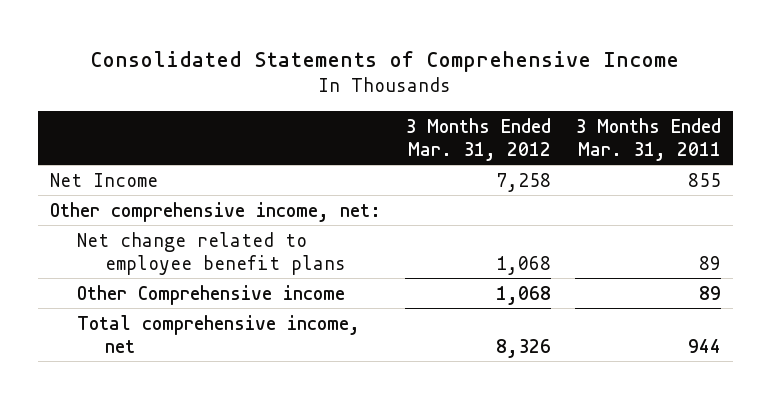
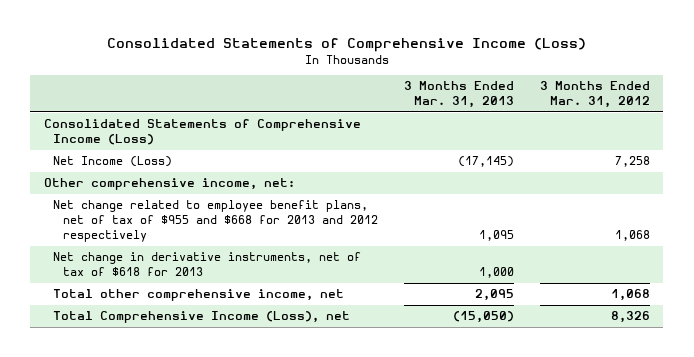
[90,50,680,72] Consolidated Statements of Comprehensive Income -> [106,38,586,53] Consolidated Statements of Comprehensive Income (Loss)
[574,117,721,161] 3 Months Ended Mar. 31, 2011 -> none
none -> [403,81,514,109] 3 Months Ended Mar. 31, 2013
none -> [43,119,361,146] Consolidated Statements of Comprehensive Income (Loss)
[49,172,158,187] Net Income -> [53,156,173,168] Net Income (Loss)
[77,231,347,275] Net change related to employee benefit plans -> [53,200,378,242] Net change related to employee benefit plans, net of tax of $955 and $668 for 2013 and 2012 respectively
none -> [53,252,362,277] Net change in derivative instruments, net of tax of $618 for 2013
[77,284,346,305] Other Comprehensive income -> [53,289,345,302] Total other comprehensive income, net
[77,314,361,353] Total comprehensive income, net -> [53,311,351,324] Total Comprehensive Income (Loss), net

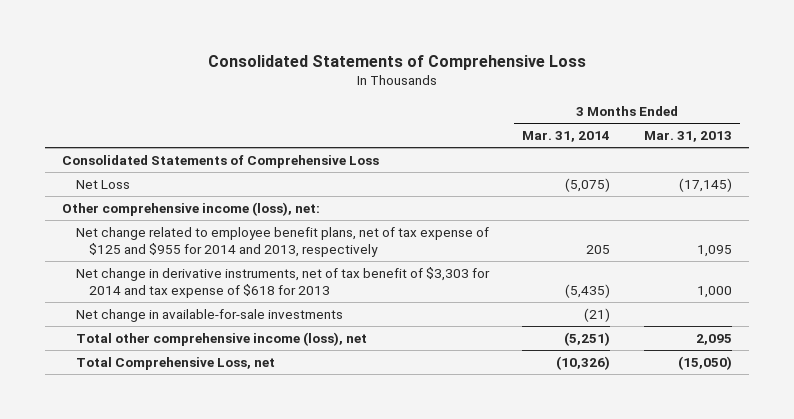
[106,38,586,53] Consolidated Statements of Comprehensive Income (Loss) -> [208,54,587,70] Consolidated Statements of Comprehensive Loss
[540,81,651,109] 3 Months Ended Mar. 31, 2012 -> none
none -> [522,130,611,142] Mar. 31, 2014
[43,119,361,146] Consolidated Statements of Comprehensive Income (Loss) -> [62,154,380,168] Consolidated Statements of Comprehensive Loss
[53,156,173,168] Net Income (Loss) -> [75,179,130,189] Net Loss
[43,178,295,191] Other comprehensive income, net: -> [62,201,321,216] Other comprehensive income (loss), net:
[53,200,378,242] Net change related to employee benefit plans, net of tax of $955 and $668 for 2013 and 2012 respectively -> [75,226,489,257] Net change related to employee benefit plans, net of tax expense of $125 and $955 for 2014 and 2013, respectively
[53,252,362,277] Net change in derivative instruments, net of tax of $618 for 2013 -> [75,266,490,298] Net change in derivative instruments, net of tax benefit of $3,303 for 2014 and tax expense of $618 for 2013
none -> [75,308,343,322] Net change in available-for-sale investments
[53,289,345,302] Total other comprehensive income, net -> [75,331,367,346] Total other comprehensive income (loss), net
[53,311,351,324] Total Comprehensive Income (Loss), net -> [75,356,275,370] Total Comprehensive Loss, net

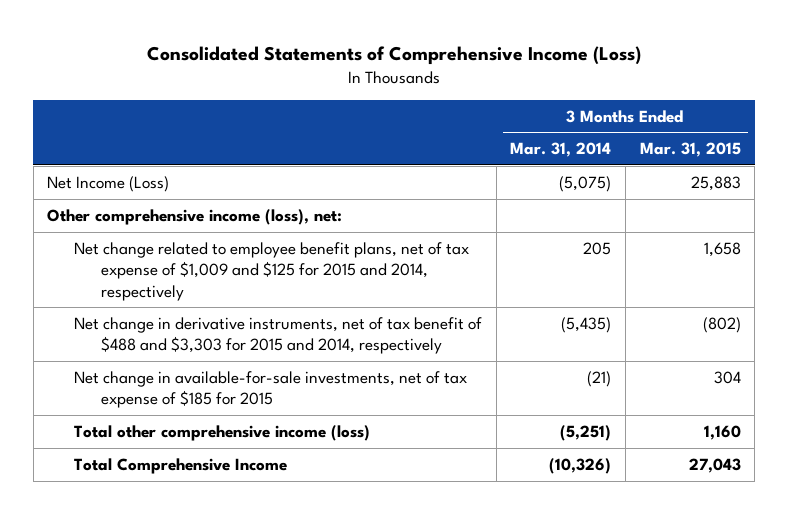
[208,54,587,70] Consolidated Statements of Comprehensive Loss -> [146,45,641,65] Consolidated Statements of Comprehensive Income (Loss)
[643,130,732,142] Mar. 31, 2013 -> none
none -> [639,142,741,158] Mar. 31, 2015
[62,154,380,168] Consolidated Statements of Comprehensive Loss -> none
[75,179,130,189] Net Loss -> [47,175,170,192] Net Income (Loss)
[75,226,489,257] Net change related to employee benefit plans, net of tax expense of $125 and $955 for 2014 and 2013, respectively -> [73,241,469,301] Net change related to employee benefit plans, net of tax expense of $1,009 and $125 for 2015 and 2014, respectively
[75,266,490,298] Net change in derivative instruments, net of tax benefit of $3,303 for 2014 and tax expense of $618 for 2013 -> [73,316,482,355] Net change in derivative instruments, net of tax benefit of $488 and $3,303 for 2015 and 2014, respectively
[75,308,343,322] Net change in available-for-sale investments -> [73,370,467,409] Net change in available-for-sale investments, net of tax expense of $185 for 2015
[75,331,367,346] Total other comprehensive income (loss), net -> [73,424,370,441] Total other comprehensive income (loss)
[75,356,275,370] Total Comprehensive Loss, net -> [73,457,287,474] Total Comprehensive Income

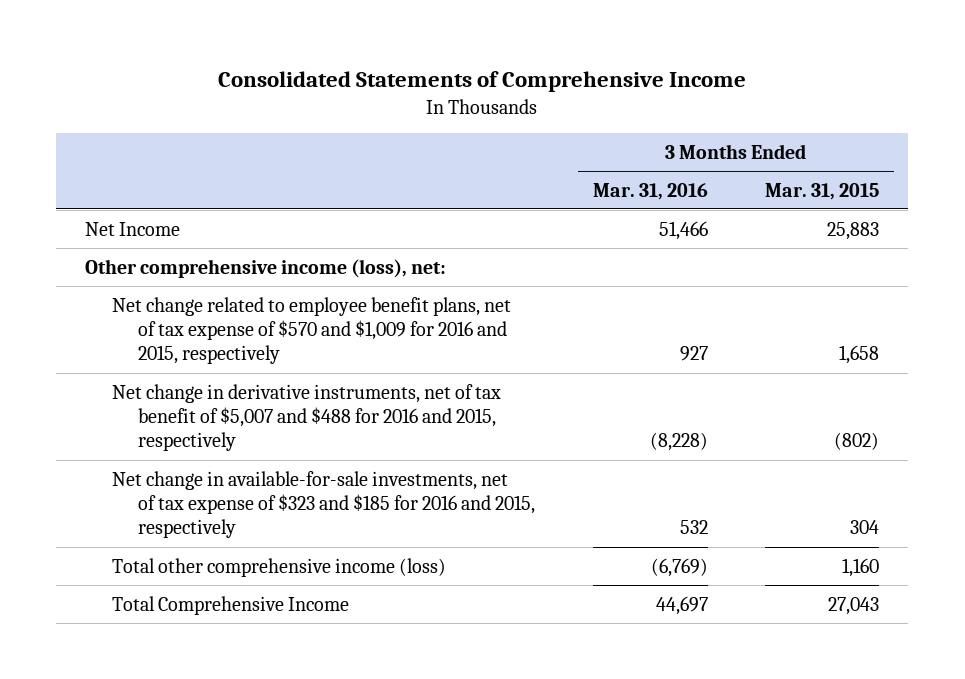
[146,45,641,65] Consolidated Statements of Comprehensive Income (Loss) -> [218,71,747,93] Consolidated Statements of Comprehensive Income
[510,142,612,158] Mar. 31, 2014 -> none
none -> [592,182,708,200] Mar. 31, 2016
[47,175,170,192] Net Income (Loss) -> [85,221,181,236] Net Income
[73,241,469,301] Net change related to employee benefit plans, net of tax expense of $1,009 and $125 for 2015 and 2014, respectively -> [111,296,511,365] Net change related to employee benefit plans, net of tax expense of $570 and $1,009 for 2016 and 2015, respectively
[73,316,482,355] Net change in derivative instruments, net of tax benefit of $488 and $3,303 for 2015 and 2014, respectively -> [111,383,501,452] Net change in derivative instruments, net of tax benefit of $5,007 and $488 for 2016 and 2015, respectively
[73,370,467,409] Net change in available-for-sale investments, net of tax expense of $185 for 2015 -> [111,470,536,539] Net change in available-for-sale investments, net of tax expense of $323 and $185 for 2016 and 2015, respectively

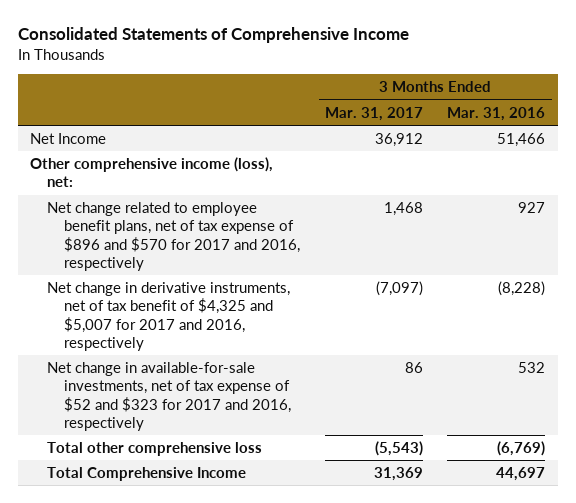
[765,182,880,200] Mar. 31, 2015 -> none
none -> [324,106,423,121] Mar. 31, 2017
[111,296,511,365] Net change related to employee benefit plans, net of tax expense of $570 and $1,009 for 2016 and 2015, respectively -> [47,201,300,271] Net change related to employee benefit plans, net of tax expense of $896 and $570 for 2017 and 2016, respectively
[111,383,501,452] Net change in derivative instruments, net of tax benefit of $5,007 and $488 for 2016 and 2015, respectively -> [47,281,291,351] Net change in derivative instruments, net of tax benefit of $4,325 and $5,007 for 2017 and 2016, respectively
[111,470,536,539] Net change in available-for-sale investments, net of tax expense of $323 and $185 for 2016 and 2015, respectively -> [47,361,291,431] Net change in available-for-sale investments, net of tax expense of $52 and $323 for 2017 and 2016, respectively
[111,557,446,577] Total other comprehensive income (loss) -> [47,441,263,456] Total other comprehensive loss

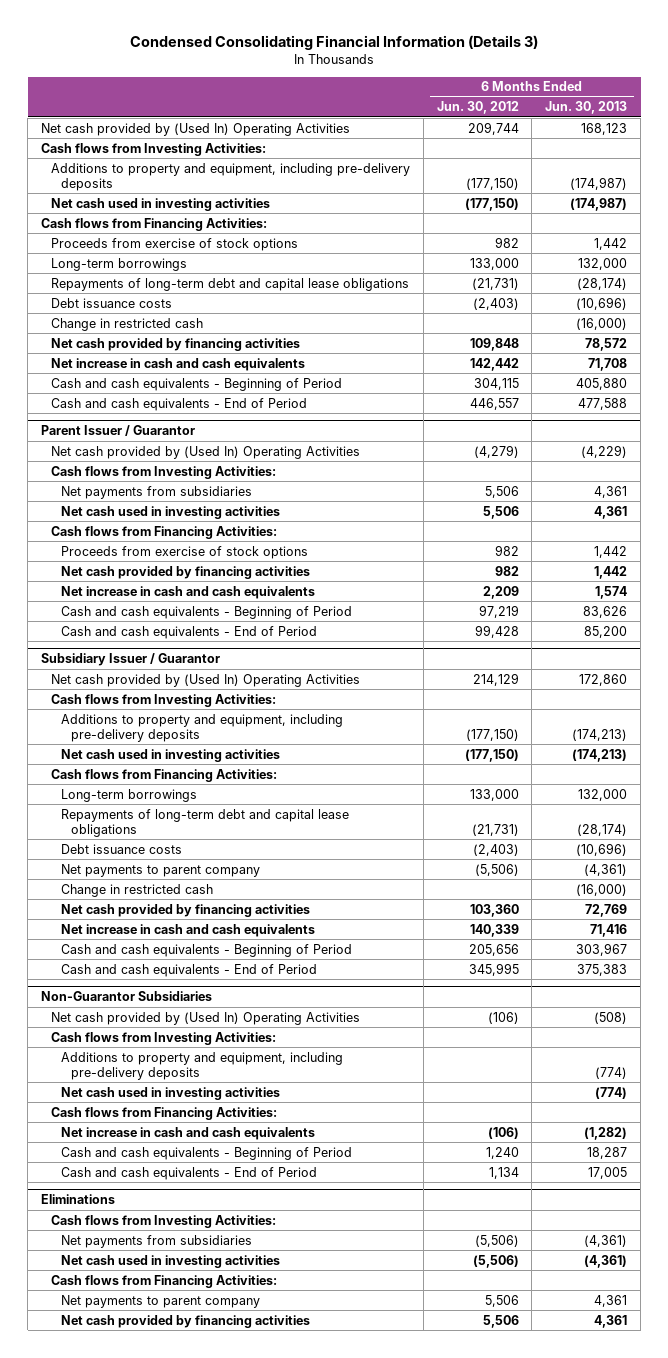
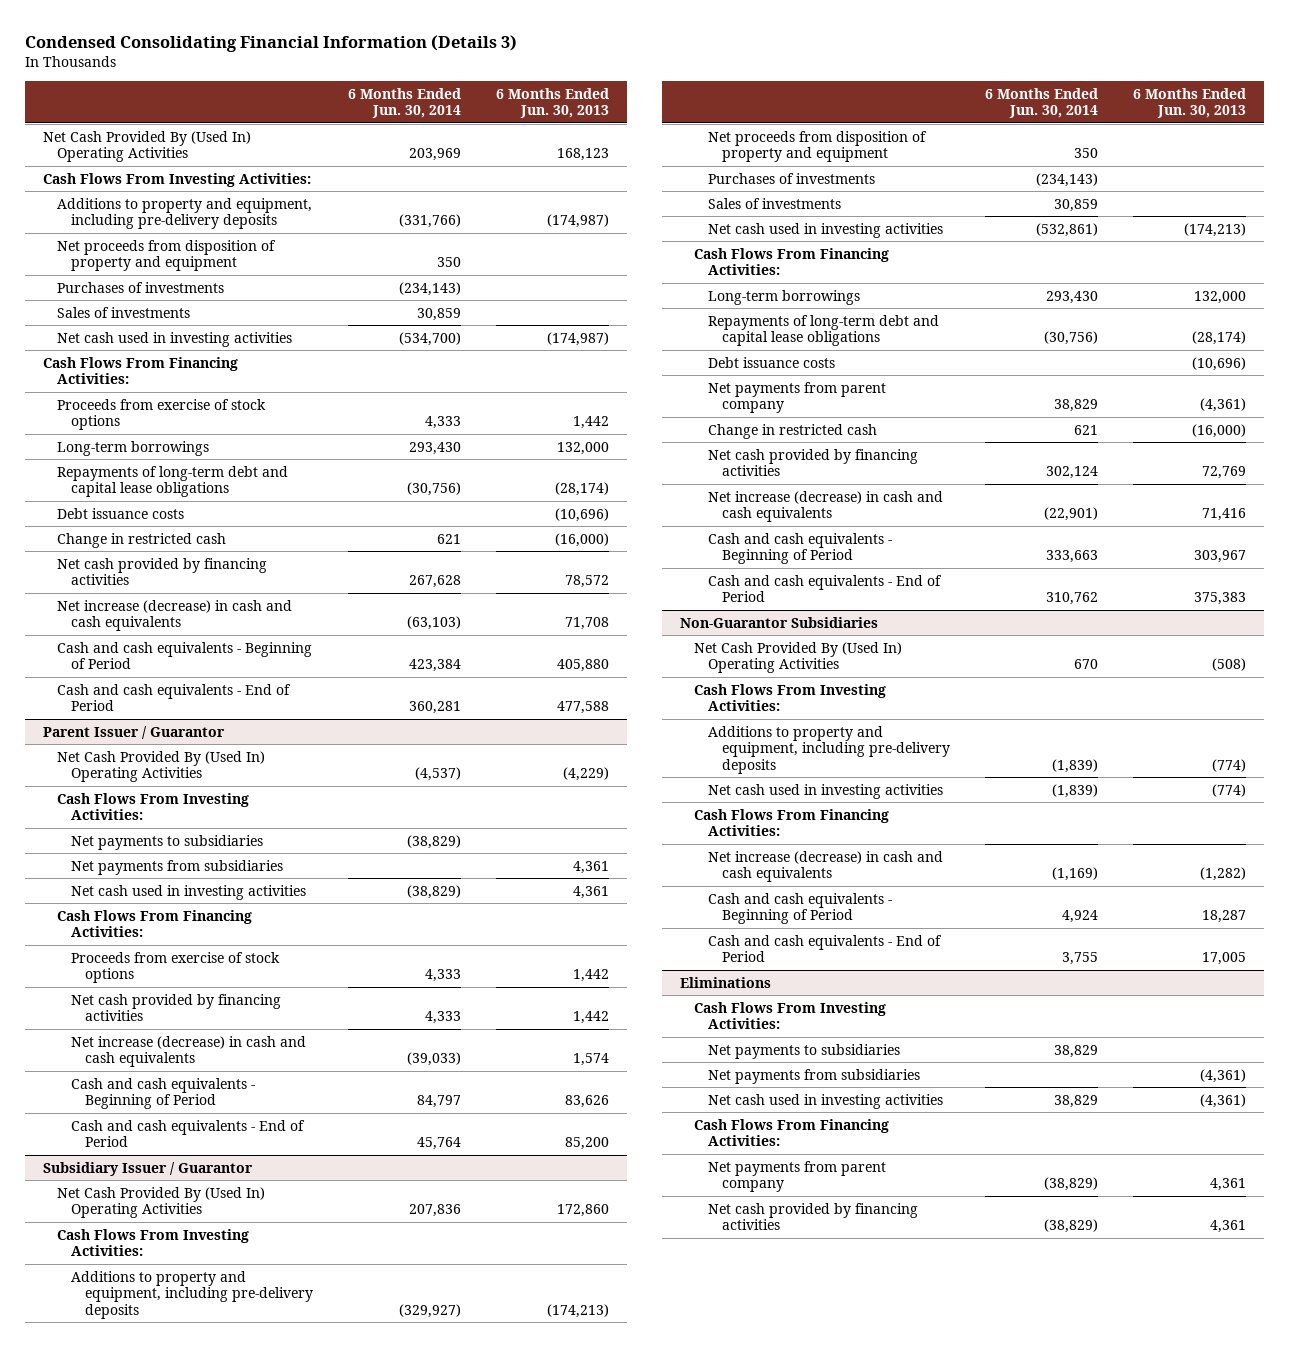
[436,101,519,115] Jun. 30, 2012 -> none
none -> [348,87,462,119] 6 Months Ended Jun. 30, 2014
[40,122,350,136] Net cash provided by (Used In) Operating Activities -> [42,130,251,163] Net Cash Provided By (Used In) Operating Activities
[40,142,266,156] Cash flows from Investing Activities: -> [42,172,311,187] Cash Flows From Investing Activities:
none -> [56,239,276,272] Net proceeds from disposition of property and equipment
none -> [56,281,224,293] Purchases of investments
none -> [56,306,190,318] Sales of investments
[40,217,267,231] Cash flows from Financing Activities: -> [42,356,238,385] Cash Flows From Financing Activities:
[50,357,305,371] Net increase in cash and cash equivalents -> [56,599,292,632] Net increase (decrease) in cash and cash equivalents
[50,445,360,459] Net cash provided by (Used In) Operating Activities -> [56,750,265,783] Net Cash Provided By (Used In) Operating Activities
[50,465,276,479] Cash flows from Investing Activities: -> [56,792,249,821] Cash Flows From Investing Activities:
none -> [71,834,264,850] Net payments to subsidiaries
[50,525,277,539] Cash flows from Financing Activities: -> [56,909,252,938] Cash Flows From Financing Activities:
[60,585,315,599] Net increase in cash and cash equivalents -> [71,1035,307,1068] Net increase (decrease) in cash and cash equivalents
[50,673,360,687] Net cash provided by (Used In) Operating Activities -> [56,1186,265,1219] Net Cash Provided By (Used In) Operating Activities
[50,693,276,707] Cash flows from Investing Activities: -> [56,1228,249,1257] Cash Flows From Investing Activities:
none -> [707,130,927,163] Net proceeds from disposition of property and equipment
none -> [707,172,875,184] Purchases of investments
none -> [707,197,841,209] Sales of investments
[50,768,277,782] Cash flows from Financing Activities: -> [693,247,889,276] Cash Flows From Financing Activities:
[60,863,260,877] Net payments to parent company -> [707,381,886,414] Net payments from parent company
[60,923,315,937] Net increase in cash and cash equivalents -> [707,490,943,523] Net increase (decrease) in cash and cash equivalents
[50,1011,360,1025] Net cash provided by (Used In) Operating Activities -> [693,641,902,674] Net Cash Provided By (Used In) Operating Activities
[50,1031,276,1045] Cash flows from Investing Activities: -> [693,683,886,712] Cash Flows From Investing Activities:
[50,1106,277,1120] Cash flows from Financing Activities: -> [693,808,889,837] Cash Flows From Financing Activities:
[60,1126,315,1140] Net increase in cash and cash equivalents -> [707,850,943,883] Net increase (decrease) in cash and cash equivalents
[50,1214,276,1228] Cash flows from Investing Activities: -> [693,1001,886,1030] Cash Flows From Investing Activities:
none -> [707,1043,900,1059] Net payments to subsidiaries
[50,1274,277,1288] Cash flows from Financing Activities: -> [693,1118,889,1147] Cash Flows From Financing Activities:
[60,1294,260,1308] Net payments to parent company -> [707,1160,886,1193] Net payments from parent company

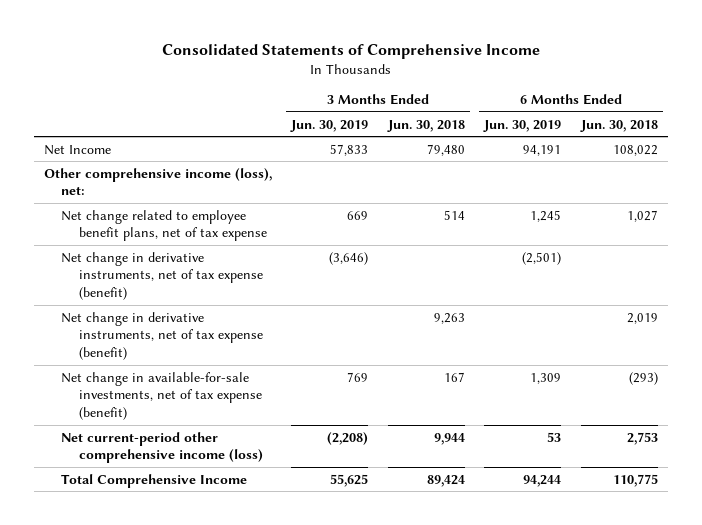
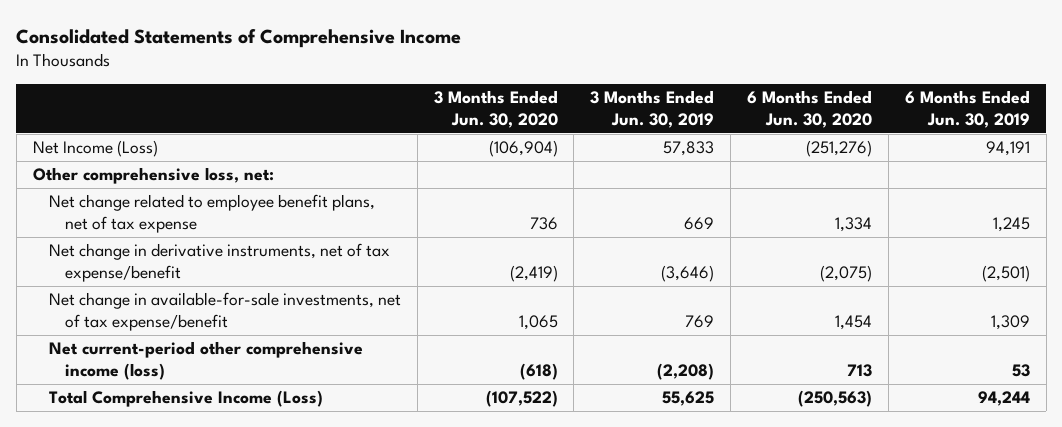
[386,119,465,132] Jun. 30, 2018 -> none
[580,119,659,132] Jun. 30, 2018 -> none
none -> [433,90,558,129] 3 Months Ended Jun. 30, 2020
none -> [747,90,873,129] 6 Months Ended Jun. 30, 2020
[43,144,111,155] Net Income -> [32,140,158,158] Net Income (Loss)
[43,167,272,196] Other comprehensive income (loss), net: -> [32,167,274,185] Other comprehensive loss, net:
[61,311,264,360] Net change in derivative instruments, net of tax expense (benefit) -> none
[61,251,264,300] Net change in derivative instruments, net of tax expense (benefit) -> [48,243,390,283] Net change in derivative instruments, net of tax expense/benefit
[61,371,263,420] Net change in available-for-sale investments, net of tax expense (benefit) -> [48,292,401,332] Net change in available-for-sale investments, net of tax expense/benefit
[61,473,248,488] Total Comprehensive Income -> [48,390,323,408] Total Comprehensive Income (Loss)

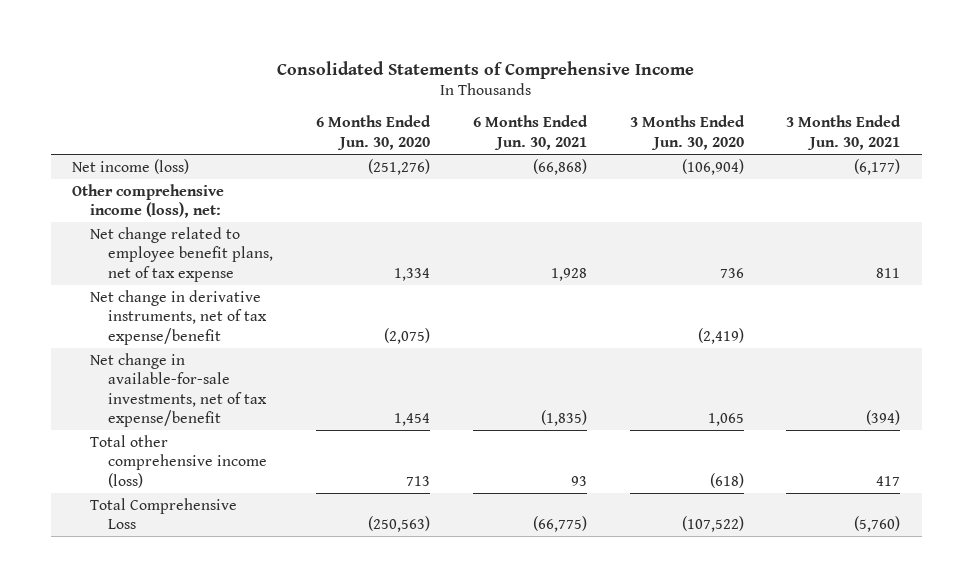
[590,90,715,129] 3 Months Ended Jun. 30, 2019 -> none
[904,90,1030,129] 6 Months Ended Jun. 30, 2019 -> none
none -> [472,115,588,150] 6 Months Ended Jun. 30, 2021
none -> [786,115,902,150] 3 Months Ended Jun. 30, 2021
[32,140,158,158] Net Income (Loss) -> [72,158,190,174] Net income (loss)
[32,167,274,185] Other comprehensive loss, net: -> [72,183,225,219] Other comprehensive income (loss), net:
[48,341,363,381] Net current-period other comprehensive income (loss) -> [89,434,267,488] Total other comprehensive income (loss)
[48,390,323,408] Total Comprehensive Income (Loss) -> [89,497,237,530] Total Comprehensive Loss

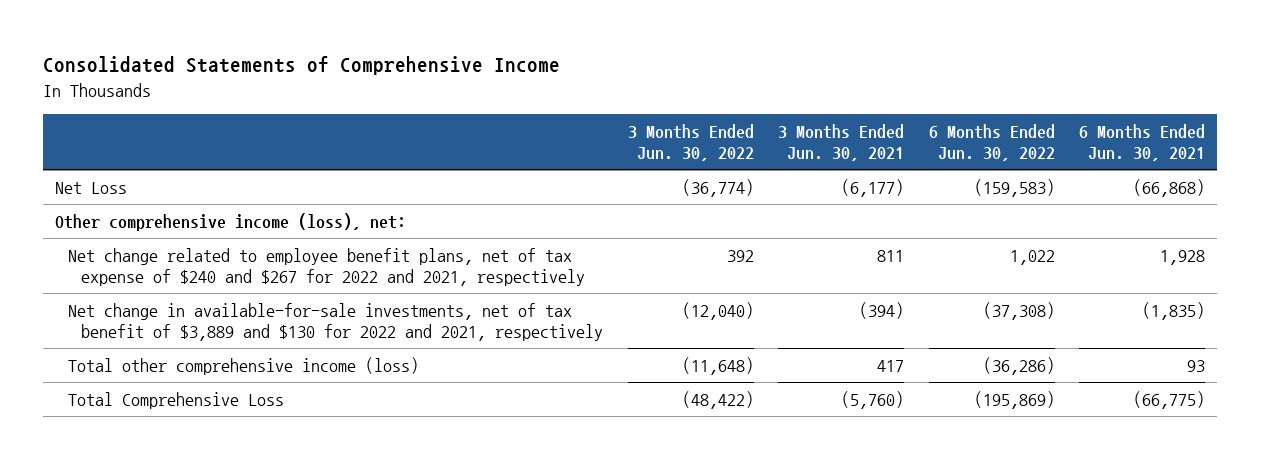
[315,115,431,150] 6 Months Ended Jun. 30, 2020 -> none
[629,115,745,150] 3 Months Ended Jun. 30, 2020 -> none
none -> [627,123,754,162] 3 Months Ended Jun. 30, 2022
none -> [928,123,1055,162] 6 Months Ended Jun. 30, 2022
[72,158,190,174] Net income (loss) -> [55,181,128,194] Net Loss
[89,289,267,345] Net change in derivative instruments, net of tax expense/benefit -> none
[89,226,273,282] Net change related to employee benefit plans, net of tax expense -> [68,247,586,287] Net change related to employee benefit plans, net of tax expense of $240 and $267 for 2022 and 2021, respectively
[89,352,267,427] Net change in available-for-sale investments, net of tax expense/benefit -> [68,302,604,342] Net change in available-for-sale investments, net of tax benefit of $3,889 and $130 for 2022 and 2021, respectively

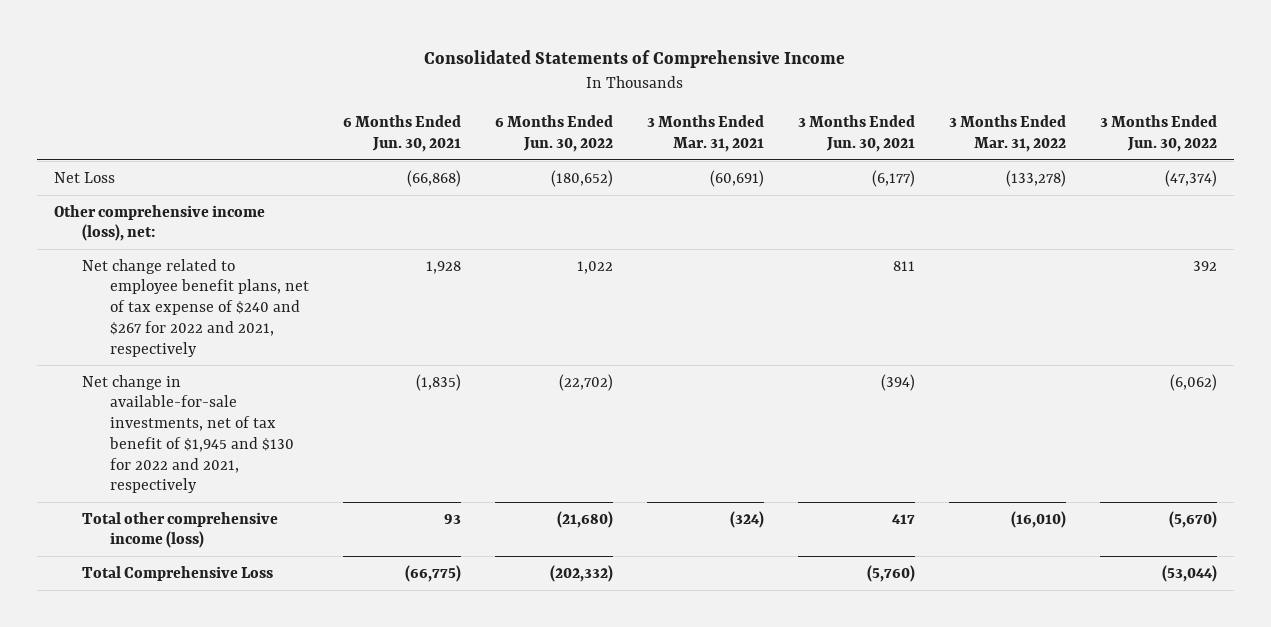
none -> [646,115,764,152] 3 Months Ended Mar. 31, 2021
none -> [948,115,1066,152] 3 Months Ended Mar. 31, 2022
[681,178,754,197] (36,774) -> [1164,169,1217,187] (47,374)
[973,178,1055,197] (159,583) -> [550,169,613,187] (180,652)
[68,302,604,342] Net change in available-for-sale investments, net of tax benefit of $3,889 and $130 for 2022 and 2021, respectively -> [81,374,294,494] Net change in available-for-sale investments, net of tax benefit of $1,945 and $130 for 2022 and 2021, respectively
[681,301,754,320] (12,040) -> [1169,373,1217,391] (6,062)
[982,301,1055,320] (37,308) -> [558,373,613,391] (22,702)
[681,356,754,375] (11,648) -> [1168,510,1217,528] (5,670)
[982,356,1055,375] (36,286) -> [556,510,613,528] (21,680)
[681,390,754,409] (48,422) -> [1161,564,1217,582] (53,044)
[973,390,1055,409] (195,869) -> [549,564,613,582] (202,332)

